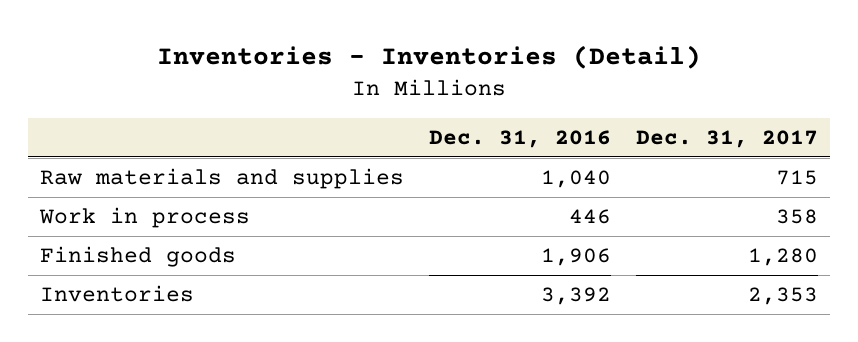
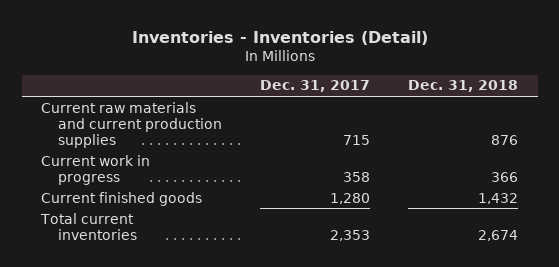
[428,129,611,148] Dec. 31, 2016 -> none
none -> [408,80,519,93] Dec. 31, 2018
[40,168,405,190] Raw materials and supplies -> [40,101,222,148] Current raw materials and current production supplies
[39,207,251,229] Work in process -> [40,154,150,185] Current work in progress
[40,246,237,268] Finished goods -> [40,191,202,206] Current finished goods
[40,285,195,303] Inventories -> [39,212,137,240] Total current inventories

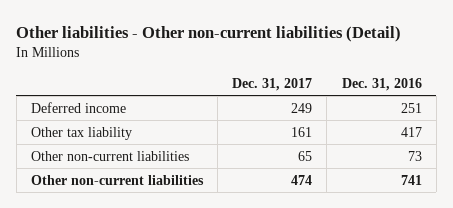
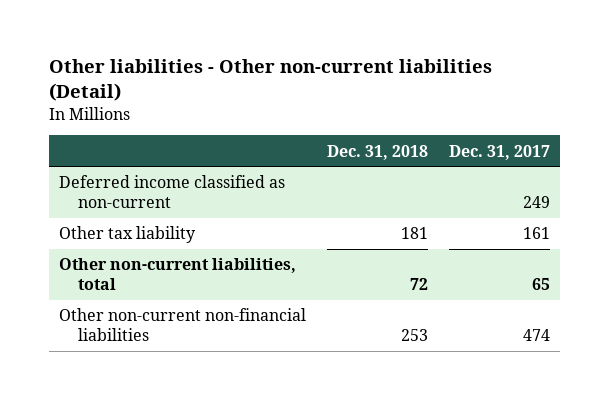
[341,78,422,92] Dec. 31, 2016 -> none
none -> [326,144,428,160] Dec. 31, 2018
[30,101,126,113] Deferred income -> [59,175,286,209] Deferred income classified as non-current
[30,150,189,161] Other non-current liabilities -> [59,258,297,291] Other non-current liabilities, total
[30,174,204,185] Other non-current liabilities -> [59,308,307,342] Other non-current non-financial liabilities

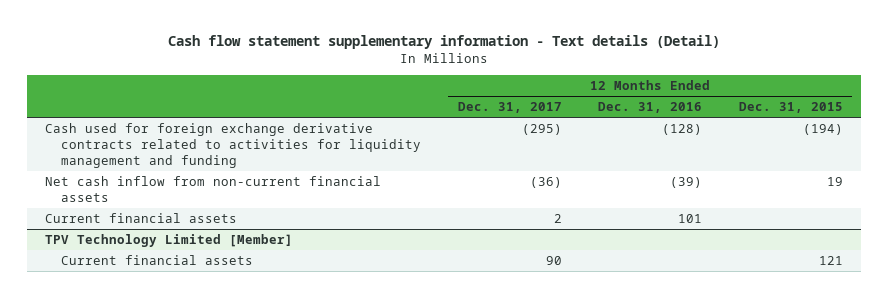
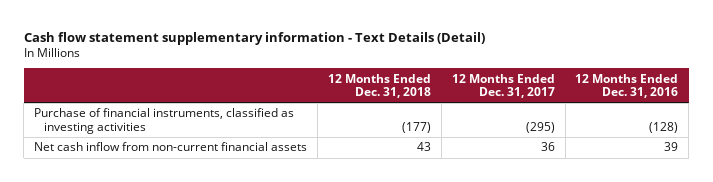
[168,35,721,50] Cash flow statement supplementary information - Text details (Detail) -> [23,31,485,45] Cash flow statement supplementary information - Text Details (Detail)
[738,102,843,114] Dec. 31, 2015 -> none
none -> [327,73,431,98] 12 Months Ended Dec. 31, 2018
[45,212,238,223] Current financial assets -> none
[45,233,294,247] TPV Technology Limited [Member] -> none
[60,254,253,265] Current financial assets -> none
[45,122,421,168] Cash used for foreign exchange derivative contracts related to activities for liquidity management and funding -> [34,108,295,134] Purchase of financial instruments, classified as investing activities
[529,176,562,188] (36) -> [540,142,555,152] 36
[670,176,703,188] (39) -> [664,142,679,152] 39

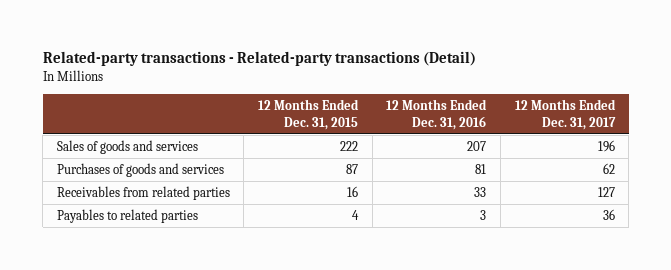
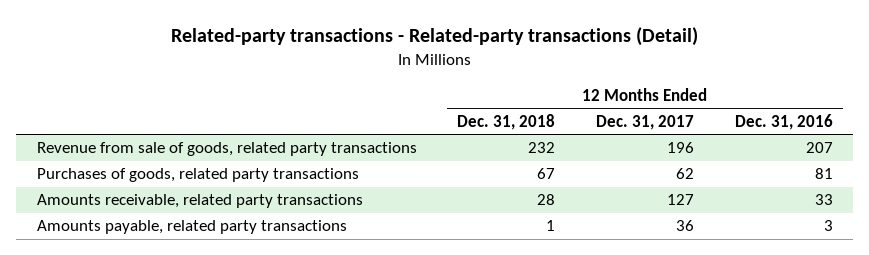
[258,99,360,130] 12 Months Ended Dec. 31, 2015 -> none
none -> [457,113,556,130] Dec. 31, 2018
[56,140,198,155] Sales of goods and services -> [36,142,417,157] Revenue from sale of goods, related party transactions
[56,163,224,178] Purchases of goods and services -> [36,168,359,183] Purchases of goods, related party transactions
[56,186,230,201] Receivables from related parties -> [36,194,363,209] Amounts receivable, related party transactions
[56,209,198,224] Payables to related parties -> [36,220,347,235] Amounts payable, related party transactions

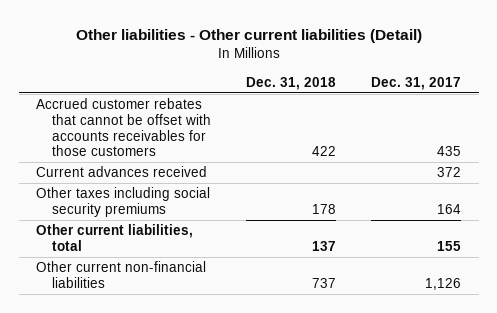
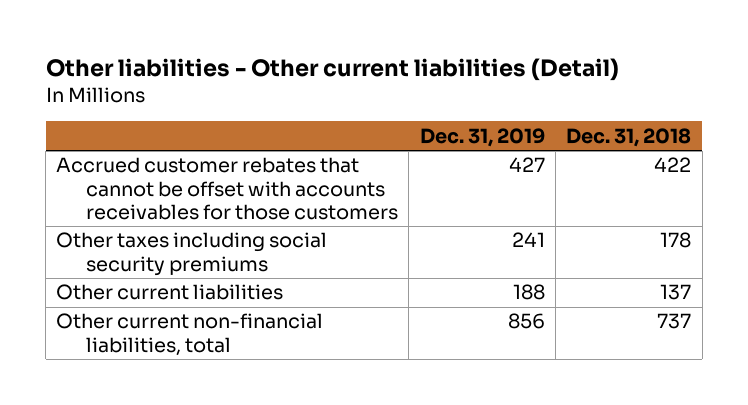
[370,76,461,90] Dec. 31, 2017 -> none
none -> [419,127,545,147] Dec. 31, 2019
[36,166,208,178] Current advances received -> none
[36,224,194,251] Other current liabilities, total -> [56,284,284,301] Other current liabilities
[36,261,207,288] Other current non-financial liabilities -> [56,313,324,356] Other current non-financial liabilities, total

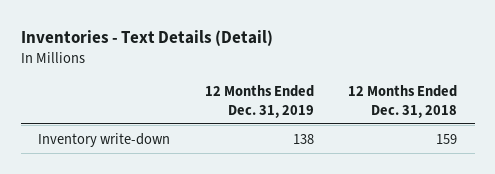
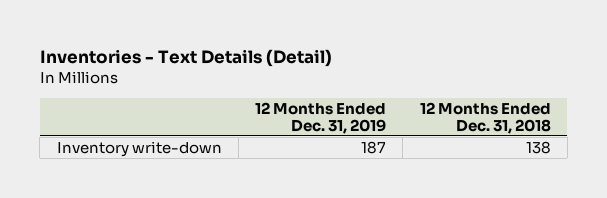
[292,133,314,144] 138 -> [361,141,387,155] 187
[436,133,458,144] 159 -> [525,141,551,155] 138

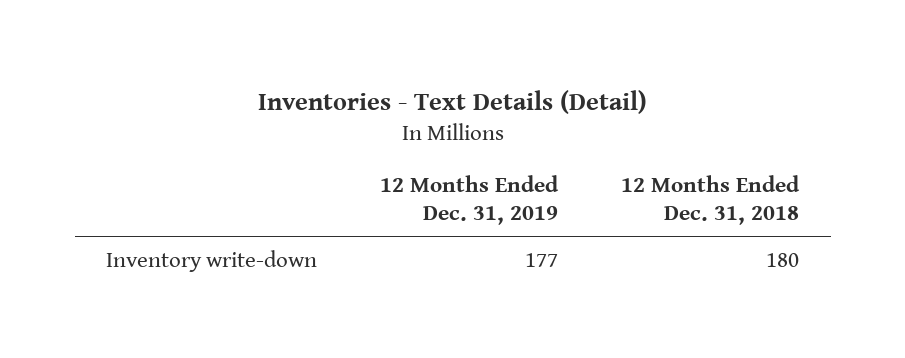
[361,141,387,155] 187 -> [525,252,559,267] 177
[525,141,551,155] 138 -> [766,252,800,267] 180

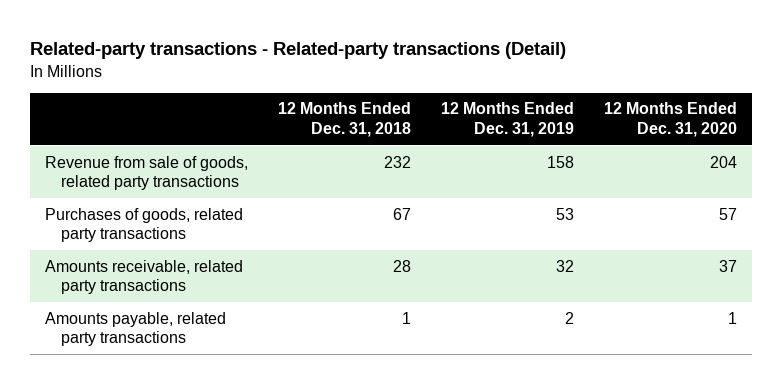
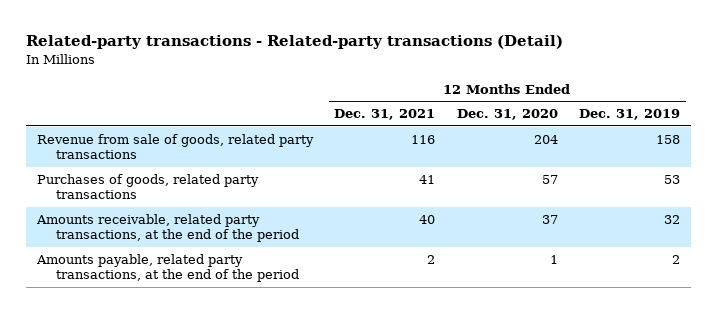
[278,102,412,138] 12 Months Ended Dec. 31, 2018 -> none
none -> [334,109,436,121] Dec. 31, 2021
[45,259,244,295] Amounts receivable, related party transactions -> [35,214,300,242] Amounts receivable, related party transactions, at the end of the period
[45,311,227,347] Amounts payable, related party transactions -> [35,254,300,282] Amounts payable, related party transactions, at the end of the period

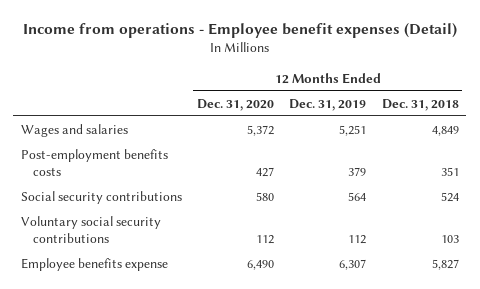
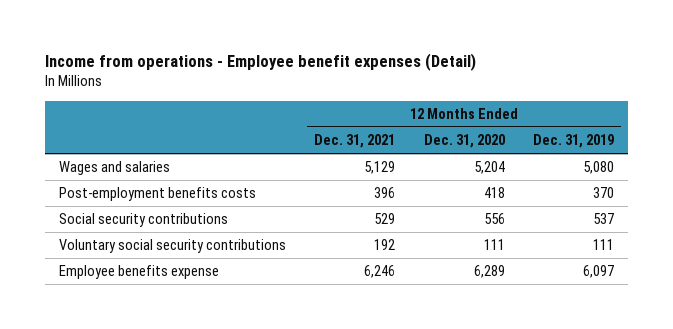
[381,98,459,111] Dec. 31, 2018 -> none
none -> [314,134,396,149] Dec. 31, 2021
[247,124,275,136] 5,372 -> [473,161,505,175] 5,204
[339,124,367,136] 5,251 -> [582,161,614,175] 5,080
[256,167,275,178] 427 -> [483,187,505,199] 418
[348,167,367,177] 379 -> [592,187,614,199] 370
[256,191,275,201] 580 -> [483,213,505,225] 556
[348,191,367,201] 564 -> [592,213,614,225] 537
[256,235,275,245] 112 -> [483,239,505,251] 111
[348,235,367,245] 112 -> [592,239,614,251] 111
[247,259,275,270] 6,490 -> [473,265,505,279] 6,289
[339,258,367,270] 6,307 -> [582,265,614,279] 6,097

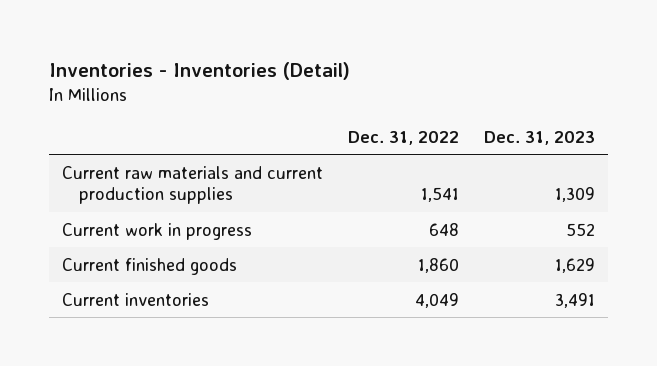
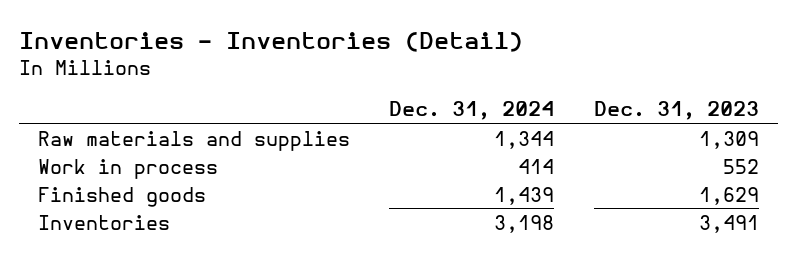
[348,130,460,145] Dec. 31, 2022 -> none
none -> [389,101,555,121] Dec. 31, 2024
[61,165,323,205] Current raw materials and current production supplies -> [38,130,351,151] Raw materials and supplies
[61,222,252,240] Current work in progress -> [38,158,219,179] Work in process
[61,257,237,275] Current finished goods -> [38,186,207,207] Finished goods
[61,292,209,306] Current inventories -> [38,214,171,230] Inventories

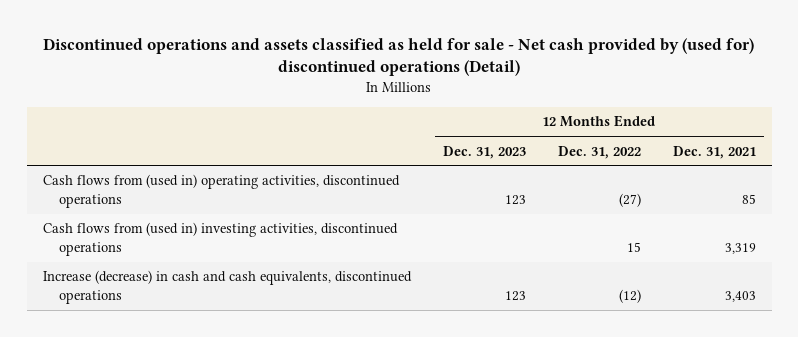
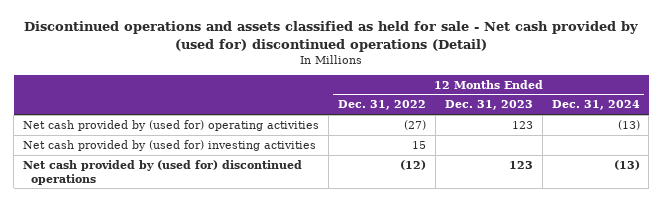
[672,145,756,159] Dec. 31, 2021 -> none
none -> [551,100,640,111] Dec. 31, 2024
[42,174,400,208] Cash flows from (used in) operating activities, discontinued operations -> [23,119,320,131] Net cash provided by (used for) operating activities
[42,222,398,256] Cash flows from (used in) investing activities, discontinued operations -> [23,139,317,151] Net cash provided by (used for) investing activities
[42,270,412,304] Increase (decrease) in cash and cash equivalents, discontinued operations -> [23,159,303,185] Net cash provided by (used for) discontinued operations

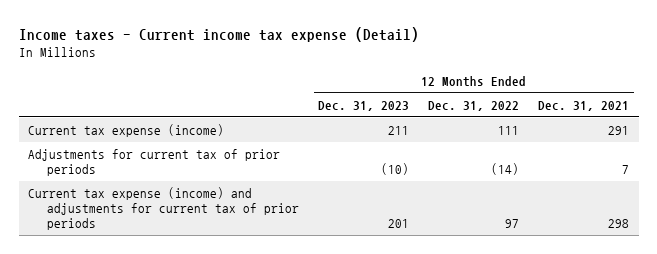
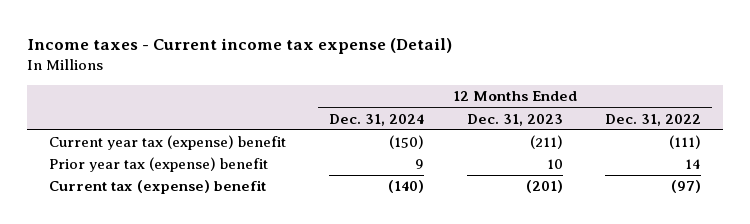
[538,100,630,111] Dec. 31, 2021 -> none
none -> [328,113,424,126] Dec. 31, 2024
[28,124,225,138] Current tax expense (income) -> [48,135,286,151] Current year tax (expense) benefit
[388,126,410,136] 211 -> [529,135,563,150] (211)
[498,126,520,136] 111 -> [669,135,702,150] (111)
[28,149,281,176] Adjustments for current tax of prior periods -> [48,157,268,173] Prior year tax (expense) benefit
[381,162,410,175] (10) -> [546,159,563,170] 10
[491,162,520,175] (14) -> [685,159,702,170] 14
[28,187,300,230] Current tax expense (income) and adjustments for current tax of prior periods -> [48,180,266,195] Current tax (expense) benefit
[388,218,410,228] 201 -> [525,180,563,194] (201)
[505,218,520,228] 97 -> [671,180,702,194] (97)

